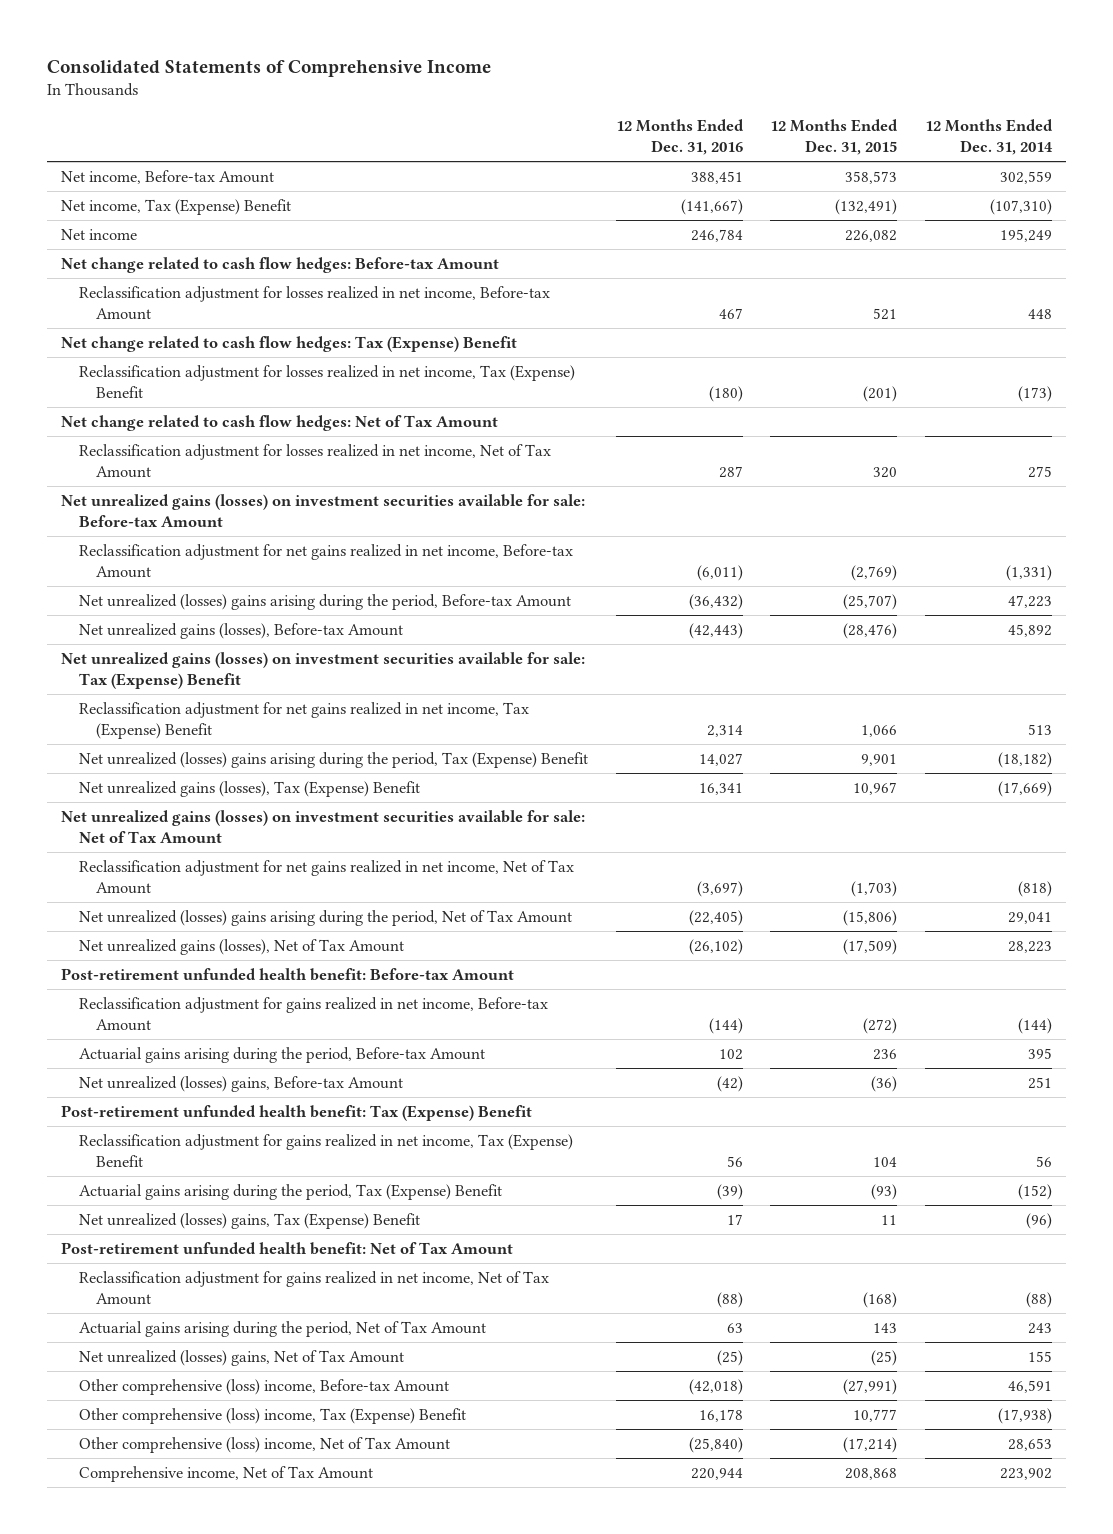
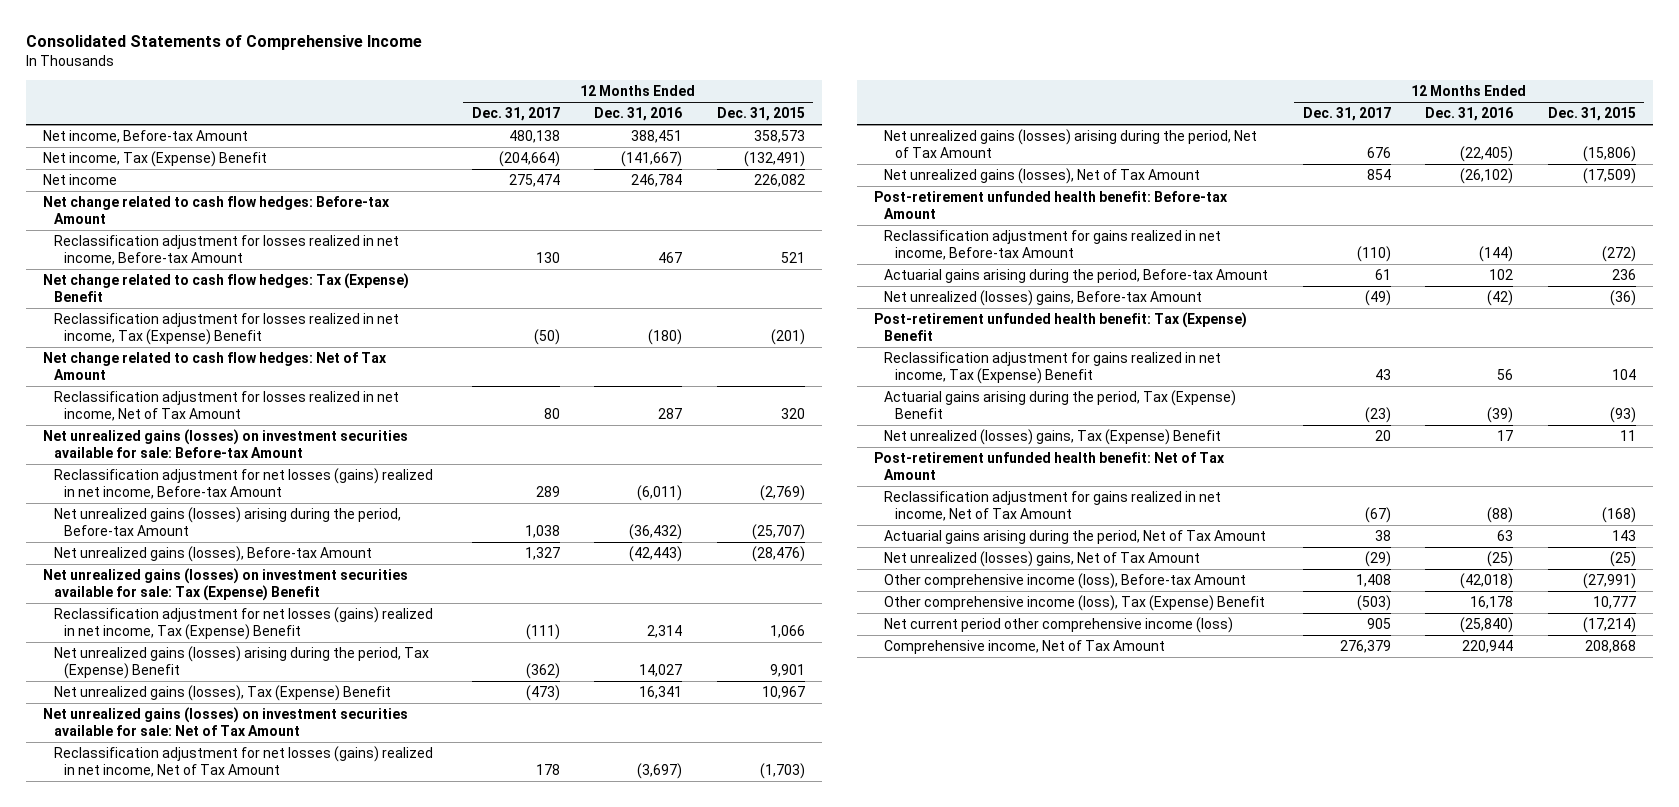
[925,119,1054,156] 12 Months Ended Dec. 31, 2014 -> none
none -> [472,107,561,122] Dec. 31, 2017
[78,543,573,578] Reclassification adjustment for net gains realized in net income, Before-tax Amount -> [53,468,433,500] Reclassification adjustment for net losses (gains) realized in net income, Before-tax Amount
[78,593,571,610] Net unrealized (losses) gains arising during the period, Before-tax Amount -> [53,507,401,537] Net unrealized gains (losses) arising during the period, Before-tax Amount
[78,701,529,739] Reclassification adjustment for net gains realized in net income, Tax (Expense) Benefit -> [53,607,433,641] Reclassification adjustment for net losses (gains) realized in net income, Tax (Expense) Benefit
[78,751,588,768] Net unrealized (losses) gains arising during the period, Tax (Expense) Benefit -> [53,646,429,680] Net unrealized gains (losses) arising during the period, Tax (Expense) Benefit
[78,859,574,894] Reclassification adjustment for net gains realized in net income, Net of Tax Amount -> [53,746,433,778] Reclassification adjustment for net losses (gains) realized in net income, Net of Tax Amount
[78,909,572,926] Net unrealized (losses) gains arising during the period, Net of Tax Amount -> [884,129,1258,159] Net unrealized gains (losses) arising during the period, Net of Tax Amount
[78,1378,449,1395] Other comprehensive (loss) income, Before-tax Amount -> [884,573,1247,590] Other comprehensive income (loss), Before-tax Amount
[78,1407,466,1424] Other comprehensive (loss) income, Tax (Expense) Benefit -> [884,595,1266,612] Other comprehensive income (loss), Tax (Expense) Benefit
[78,1436,450,1453] Other comprehensive (loss) income, Net of Tax Amount -> [884,617,1234,634] Net current period other comprehensive income (loss)

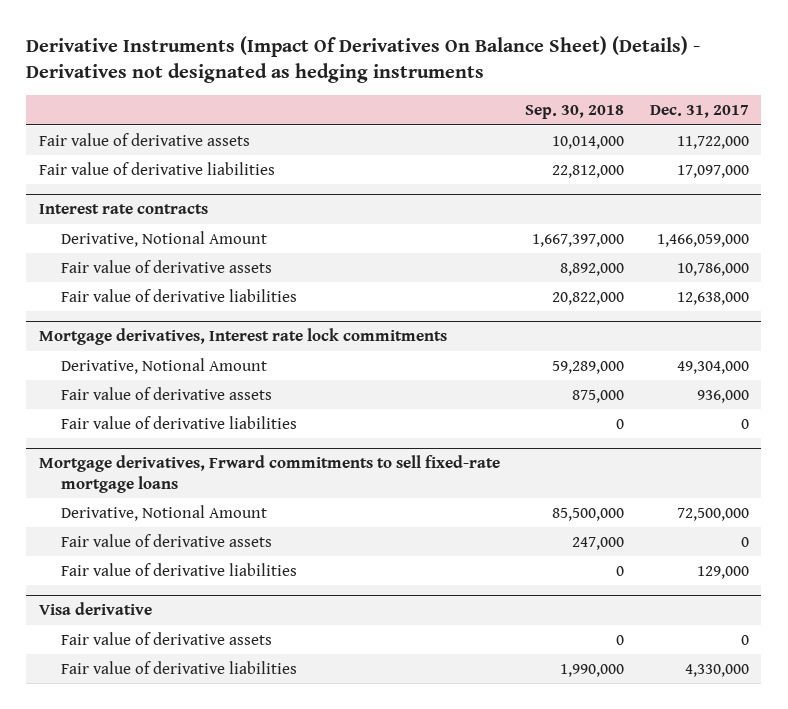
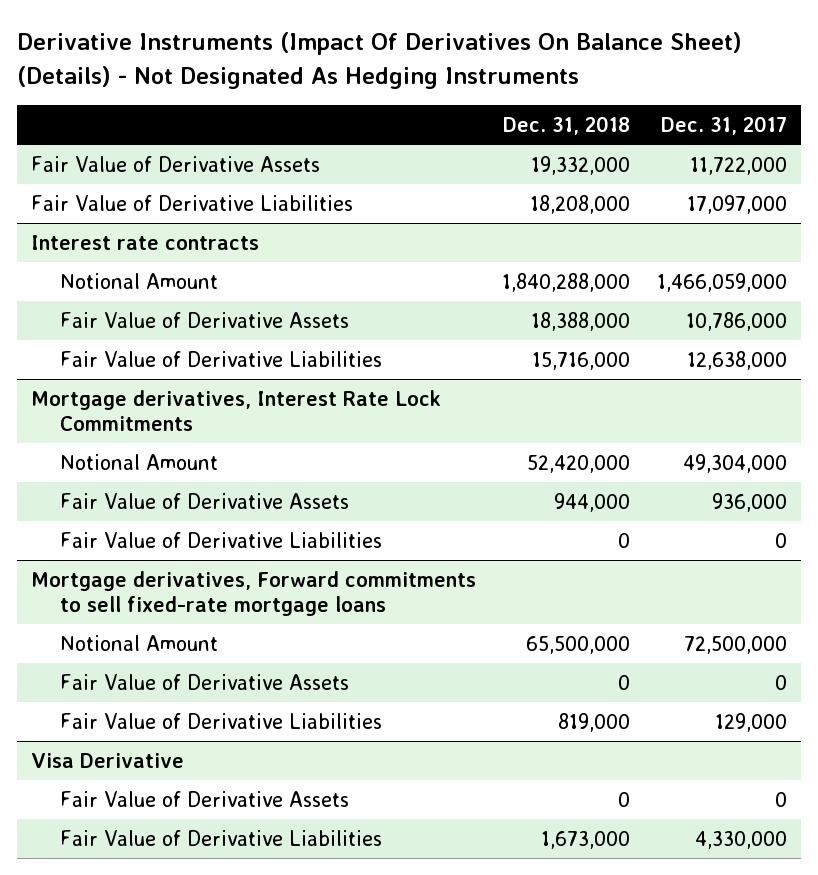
[26,36,701,84] Derivative Instruments (Impact Of Derivatives On Balance Sheet) (Details) - Derivatives not designated as hedging instruments -> [17,32,743,89] Derivative Instruments (Impact Of Derivatives On Balance Sheet) (Details) - Not Designated As Hedging Instruments
[525,105,625,120] Sep. 30, 2018 -> none
none -> [503,115,631,135] Dec. 31, 2018
[39,132,251,146] Fair value of derivative assets -> [30,155,320,172] Fair Value of Derivative Assets
[39,161,276,175] Fair value of derivative liabilities -> [30,194,353,211] Fair Value of Derivative Liabilities
[60,230,267,247] Derivative, Notional Amount -> [59,272,218,289] Notional Amount
[60,259,272,273] Fair value of derivative assets -> [59,311,349,328] Fair Value of Derivative Assets
[60,288,297,302] Fair value of derivative liabilities -> [59,350,382,367] Fair Value of Derivative Liabilities
[39,328,448,346] Mortgage derivatives, Interest rate lock commitments -> [30,389,441,431] Mortgage derivatives, Interest Rate Lock Commitments
[60,357,267,374] Derivative, Notional Amount -> [59,453,218,470] Notional Amount
[60,386,272,400] Fair value of derivative assets -> [59,492,349,509] Fair Value of Derivative Assets
[60,415,297,429] Fair value of derivative liabilities -> [59,531,382,548] Fair Value of Derivative Liabilities
[39,455,501,493] Mortgage derivatives, Frward commitments to sell fixed-rate mortgage loans -> [30,570,476,616] Mortgage derivatives, Forward commitments to sell fixed-rate mortgage loans
[60,504,267,521] Derivative, Notional Amount -> [59,634,218,651] Notional Amount
[60,533,272,547] Fair value of derivative assets -> [59,673,349,690] Fair Value of Derivative Assets
[60,562,297,576] Fair value of derivative liabilities -> [59,712,382,729] Fair Value of Derivative Liabilities
[39,602,153,616] Visa derivative -> [30,752,184,768] Visa Derivative
[60,631,272,645] Fair value of derivative assets -> [59,790,349,807] Fair Value of Derivative Assets
[60,660,297,674] Fair value of derivative liabilities -> [59,829,382,846] Fair Value of Derivative Liabilities

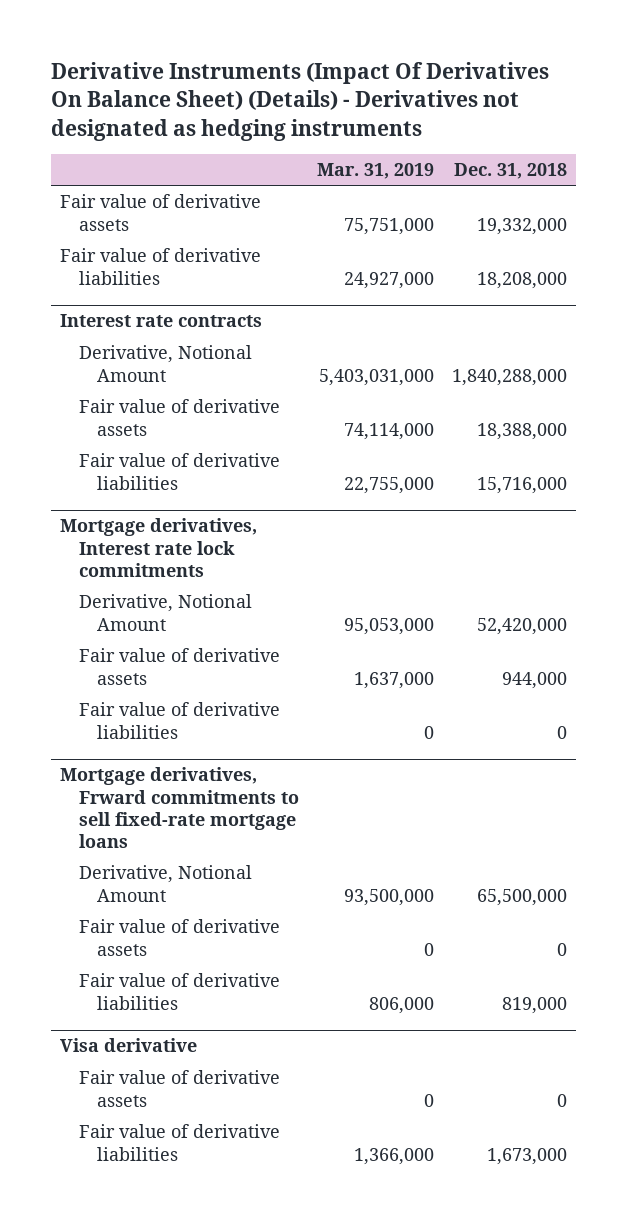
[17,32,743,89] Derivative Instruments (Impact Of Derivatives On Balance Sheet) (Details) - Not Designated As Hedging Instruments -> [51,62,550,141] Derivative Instruments (Impact Of Derivatives On Balance Sheet) (Details) - Derivatives not designated as hedging instruments
[661,115,788,135] Dec. 31, 2017 -> none
none -> [316,162,434,179] Mar. 31, 2019
[30,155,320,172] Fair Value of Derivative Assets -> [60,194,262,231] Fair value of derivative assets
[30,194,353,211] Fair Value of Derivative Liabilities -> [60,248,262,285] Fair value of derivative liabilities
[59,272,218,289] Notional Amount -> [78,345,252,382] Derivative, Notional Amount
[59,311,349,328] Fair Value of Derivative Assets -> [78,399,280,436] Fair value of derivative assets
[59,350,382,367] Fair Value of Derivative Liabilities -> [78,453,280,490] Fair value of derivative liabilities
[30,389,441,431] Mortgage derivatives, Interest Rate Lock Commitments -> [60,518,258,577] Mortgage derivatives, Interest rate lock commitments
[59,453,218,470] Notional Amount -> [78,594,252,631] Derivative, Notional Amount
[59,492,349,509] Fair Value of Derivative Assets -> [78,648,280,685] Fair value of derivative assets
[59,531,382,548] Fair Value of Derivative Liabilities -> [78,702,280,739] Fair value of derivative liabilities
[30,570,476,616] Mortgage derivatives, Forward commitments to sell fixed-rate mortgage loans -> [60,767,299,848] Mortgage derivatives, Frward commitments to sell fixed-rate mortgage loans
[59,634,218,651] Notional Amount -> [78,865,252,902] Derivative, Notional Amount
[59,673,349,690] Fair Value of Derivative Assets -> [78,919,280,956] Fair value of derivative assets
[59,712,382,729] Fair Value of Derivative Liabilities -> [78,973,280,1010] Fair value of derivative liabilities
[30,752,184,768] Visa Derivative -> [60,1038,198,1053] Visa derivative
[59,790,349,807] Fair Value of Derivative Assets -> [78,1070,280,1107] Fair value of derivative assets
[59,829,382,846] Fair Value of Derivative Liabilities -> [78,1124,280,1161] Fair value of derivative liabilities

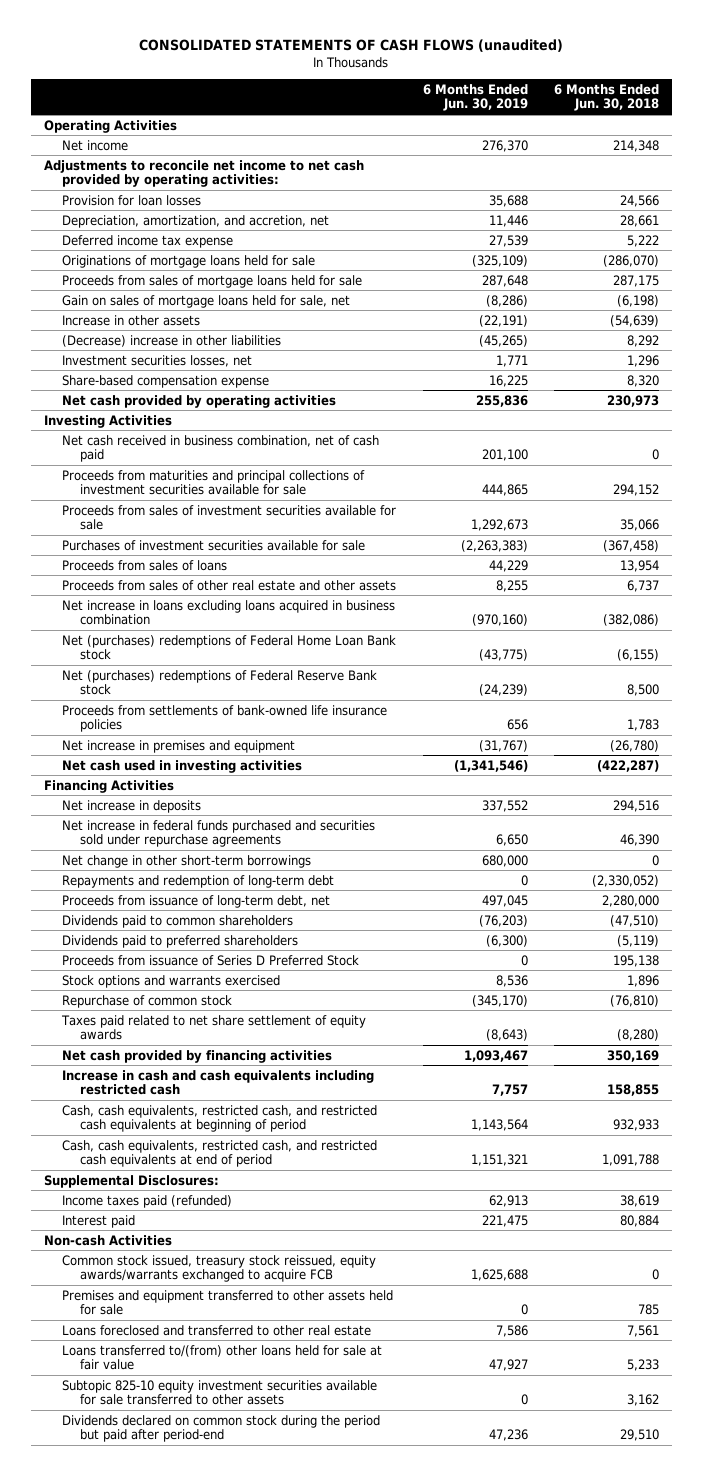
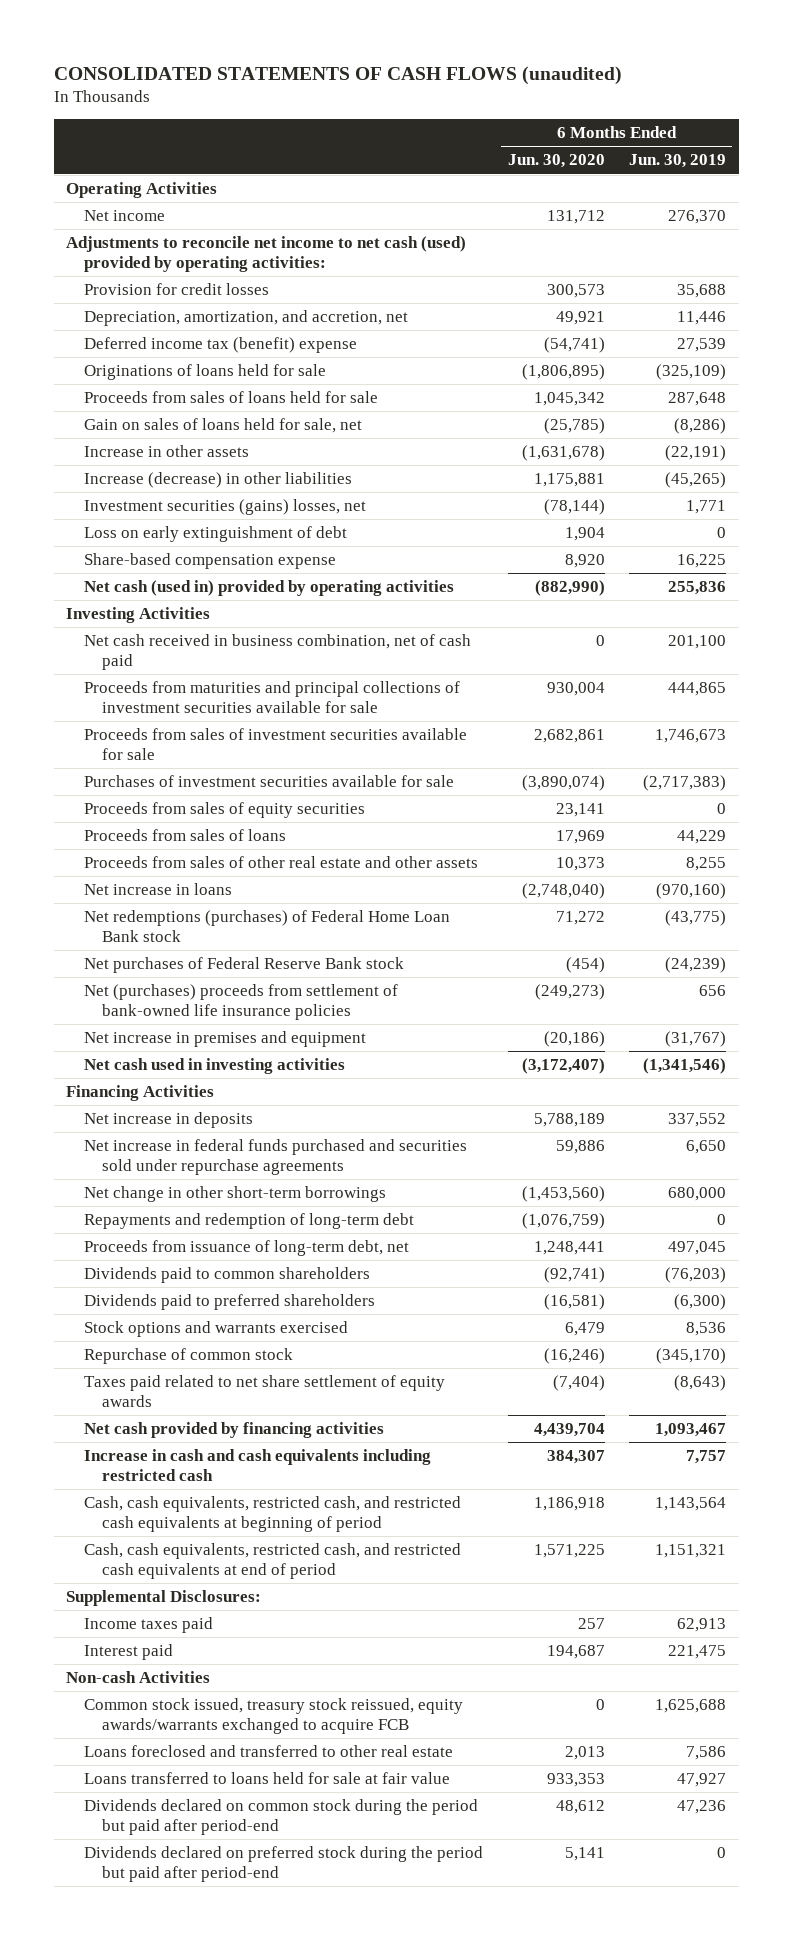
[553,83,659,112] 6 Months Ended Jun. 30, 2018 -> none
none -> [507,154,605,169] Jun. 30, 2020
[44,159,365,188] Adjustments to reconcile net income to net cash provided by operating activities: -> [66,236,467,273] Adjustments to reconcile net income to net cash (used) provided by operating activities:
[62,194,202,206] Provision for loan losses -> [83,283,269,296] Provision for credit losses
[62,234,234,248] Deferred income tax expense -> [83,337,357,354] Deferred income tax (benefit) expense
[62,254,316,268] Originations of mortgage loans held for sale -> [83,364,326,381] Originations of loans held for sale
[62,274,363,288] Proceeds from sales of mortgage loans held for sale -> [83,391,378,404] Proceeds from sales of loans held for sale
[62,294,351,308] Gain on sales of mortgage loans held for sale, net -> [83,418,362,434] Gain on sales of loans held for sale, net
[62,334,282,347] (Decrease) increase in other liabilities -> [83,472,352,489] Increase (decrease) in other liabilities
[62,354,253,367] Investment securities losses, net -> [83,499,366,516] Investment securities (gains) losses, net
none -> [83,526,347,543] Loss on early extinguishment of debt
[62,394,337,408] Net cash provided by operating activities -> [83,580,454,597] Net cash (used in) provided by operating activities
[470,519,528,532] 1,292,673 -> [655,729,727,744] 1,746,673
[460,539,528,552] (2,263,383) -> [643,775,727,792] (2,717,383)
none -> [83,802,365,819] Proceeds from sales of equity securities
[62,599,396,626] Net increase in loans excluding loans acquired in business combination -> [83,883,232,896] Net increase in loans
[62,634,397,661] Net (purchases) redemptions of Federal Home Loan Bank stock -> [83,910,450,943] Net redemptions (purchases) of Federal Home Loan Bank stock
[62,669,378,696] Net (purchases) redemptions of Federal Reserve Bank stock -> [83,957,404,974] Net purchases of Federal Reserve Bank stock
[62,704,388,733] Proceeds from settlements of bank-owned life insurance policies -> [83,984,398,1021] Net (purchases) proceeds from settlement of bank-owned life insurance policies
[62,954,360,966] Proceeds from issuance of Series D Preferred Stock -> none
[62,1194,233,1208] Income taxes paid (refunded) -> [83,1617,213,1634] Income taxes paid
[62,1289,394,1316] Premises and equipment transferred to other assets held for sale -> none
[62,1379,378,1406] Subtopic 825-10 equity investment securities available for sale transferred to other assets -> none
[62,1344,383,1371] Loans transferred to/(from) other loans held for sale at fair value -> [83,1772,450,1785] Loans transferred to loans held for sale at fair value
none -> [83,1846,483,1883] Dividends declared on preferred stock during the period but paid after period-end

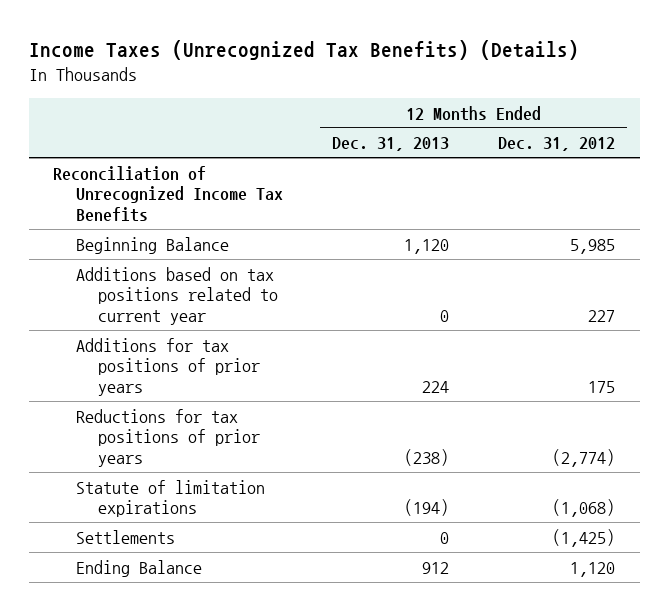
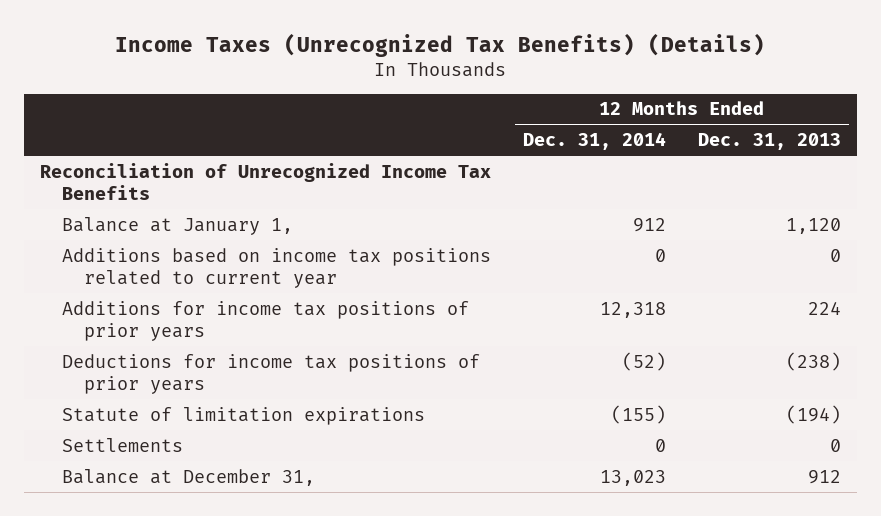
[498,137,616,152] Dec. 31, 2012 -> none
none -> [523,132,667,151] Dec. 31, 2014
[75,236,229,254] Beginning Balance -> [62,216,294,235] Balance at January 1,
[75,266,279,325] Additions based on tax positions related to current year -> [62,247,492,289] Additions based on income tax positions related to current year
[75,337,261,396] Additions for tax positions of prior years -> [62,300,470,342] Additions for income tax positions of prior years
[75,408,261,467] Reductions for tax positions of prior years -> [62,353,481,395] Deductions for income tax positions of prior years
[75,559,202,577] Ending Balance -> [62,468,316,486] Balance at December 31,

